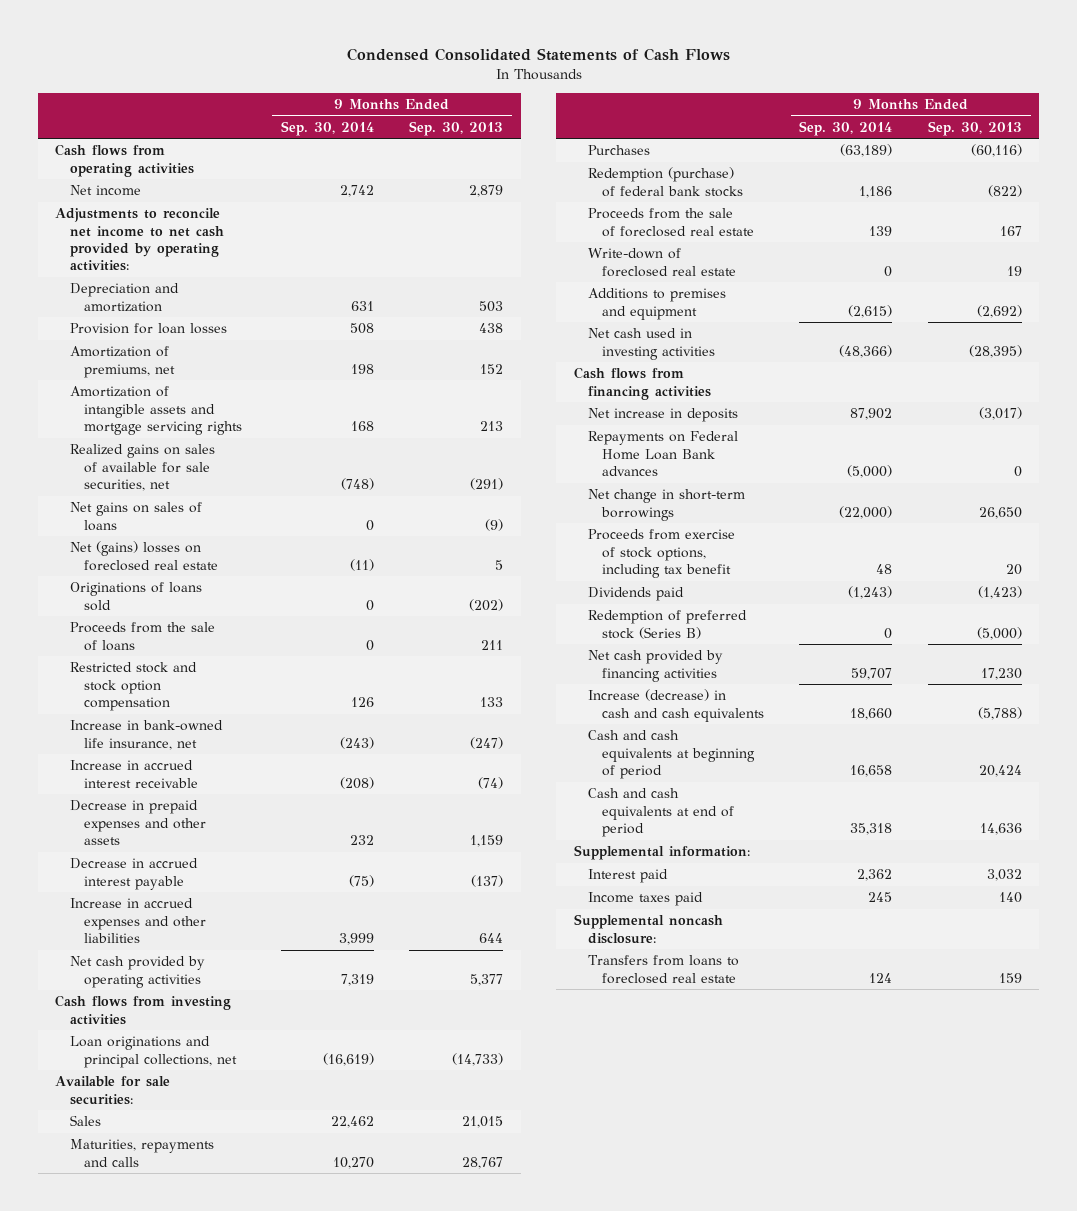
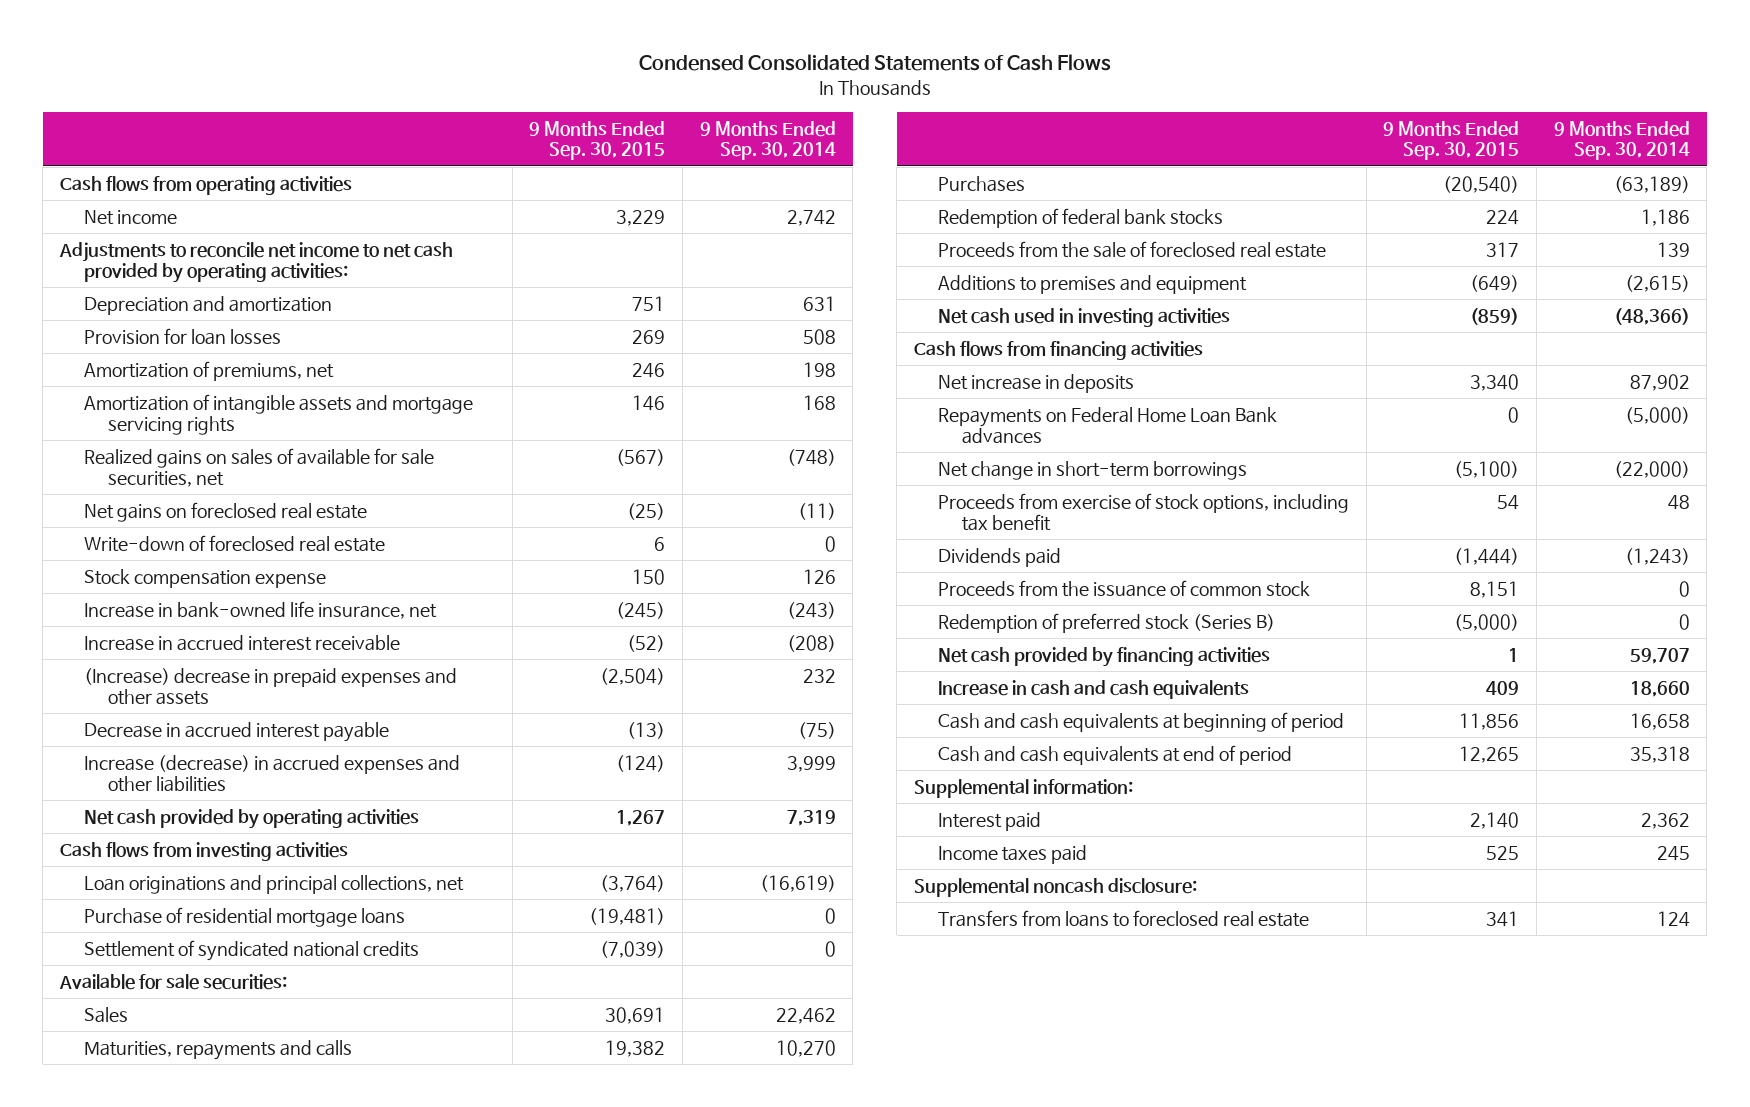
[409,120,504,136] Sep. 30, 2013 -> none
none -> [529,120,666,161] 9 Months Ended Sep. 30, 2015
[69,502,202,531] Net gains on sales of loans -> none
[69,582,202,611] Originations of loans sold -> none
[69,622,215,651] Proceeds from the sale of loans -> none
[69,541,218,571] Net (gains) losses on foreclosed real estate -> [84,502,368,523] Net gains on foreclosed real estate
[588,248,737,277] Write-down of foreclosed real estate -> [84,535,386,553] Write-down of foreclosed real estate
[69,662,197,712] Restricted stock and stock option compensation -> [84,569,327,589] Stock compensation expense
[69,800,206,846] Decrease in prepaid expenses and other assets -> [84,668,458,705] (Increase) decrease in prepaid expenses and other assets
[69,898,206,944] Increase in accrued expenses and other liabilities -> [84,755,461,792] Increase (decrease) in accrued expenses and other liabilities
none -> [84,907,406,928] Purchase of residential mortgage loans
none -> [84,940,420,962] Settlement of syndicated national credits
[588,167,744,197] Redemption (purchase) of federal bank stocks -> [938,208,1224,229] Redemption of federal bank stocks
none -> [938,580,1311,598] Proceeds from the issuance of common stock
[588,689,765,722] Increase (decrease) in cash and cash equivalents -> [938,680,1250,700] Increase in cash and cash equivalents

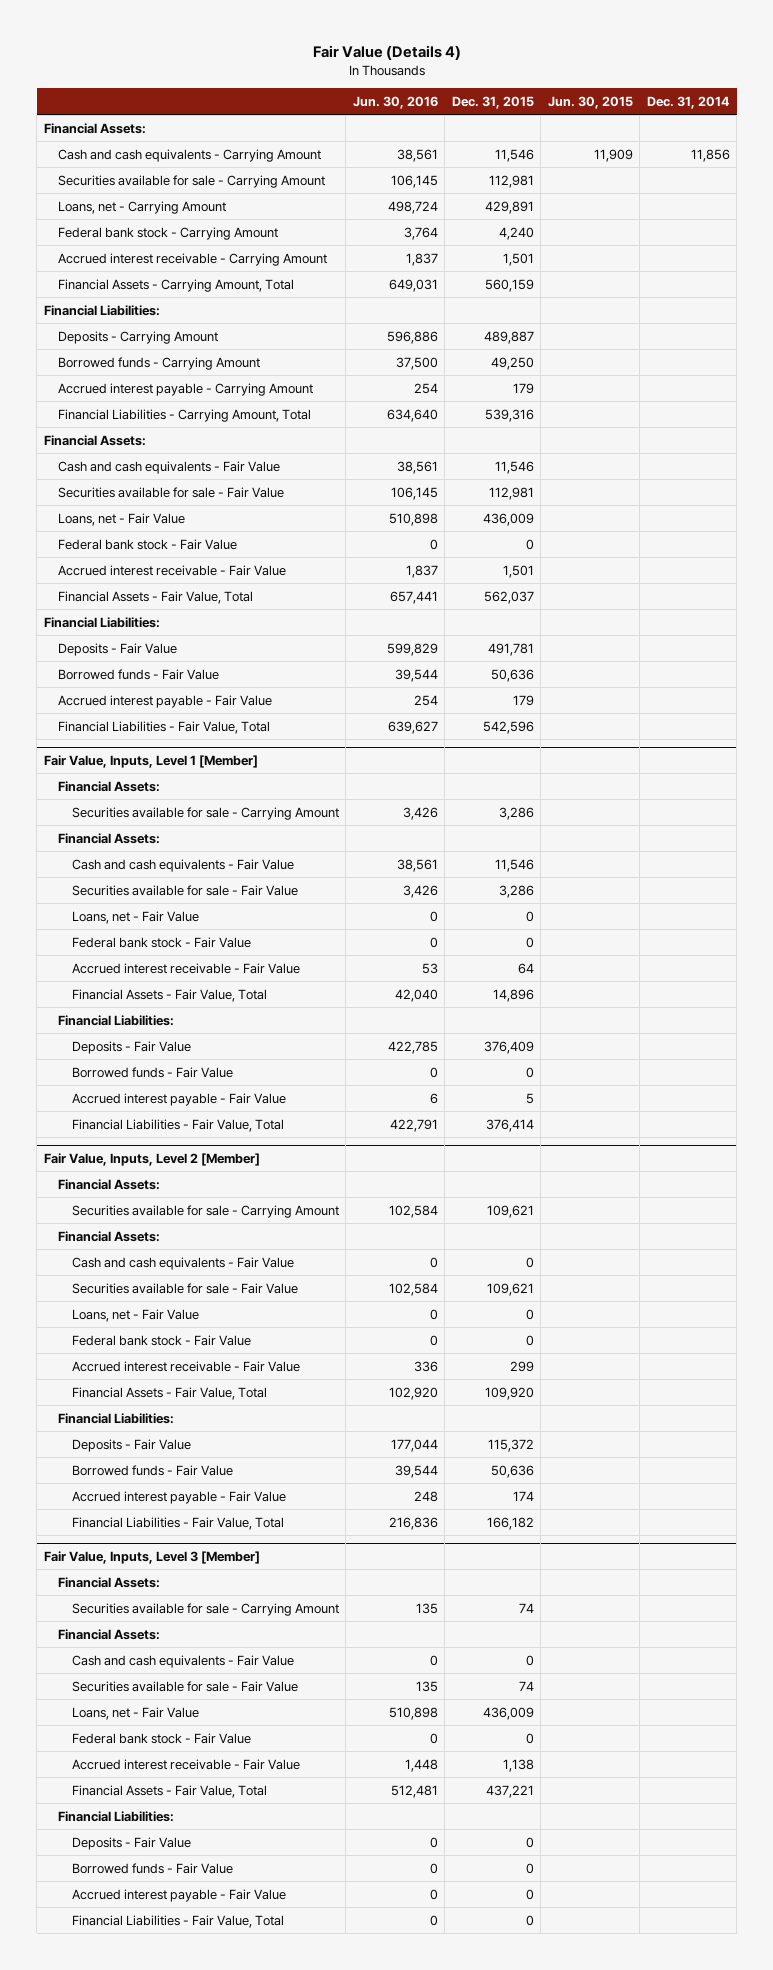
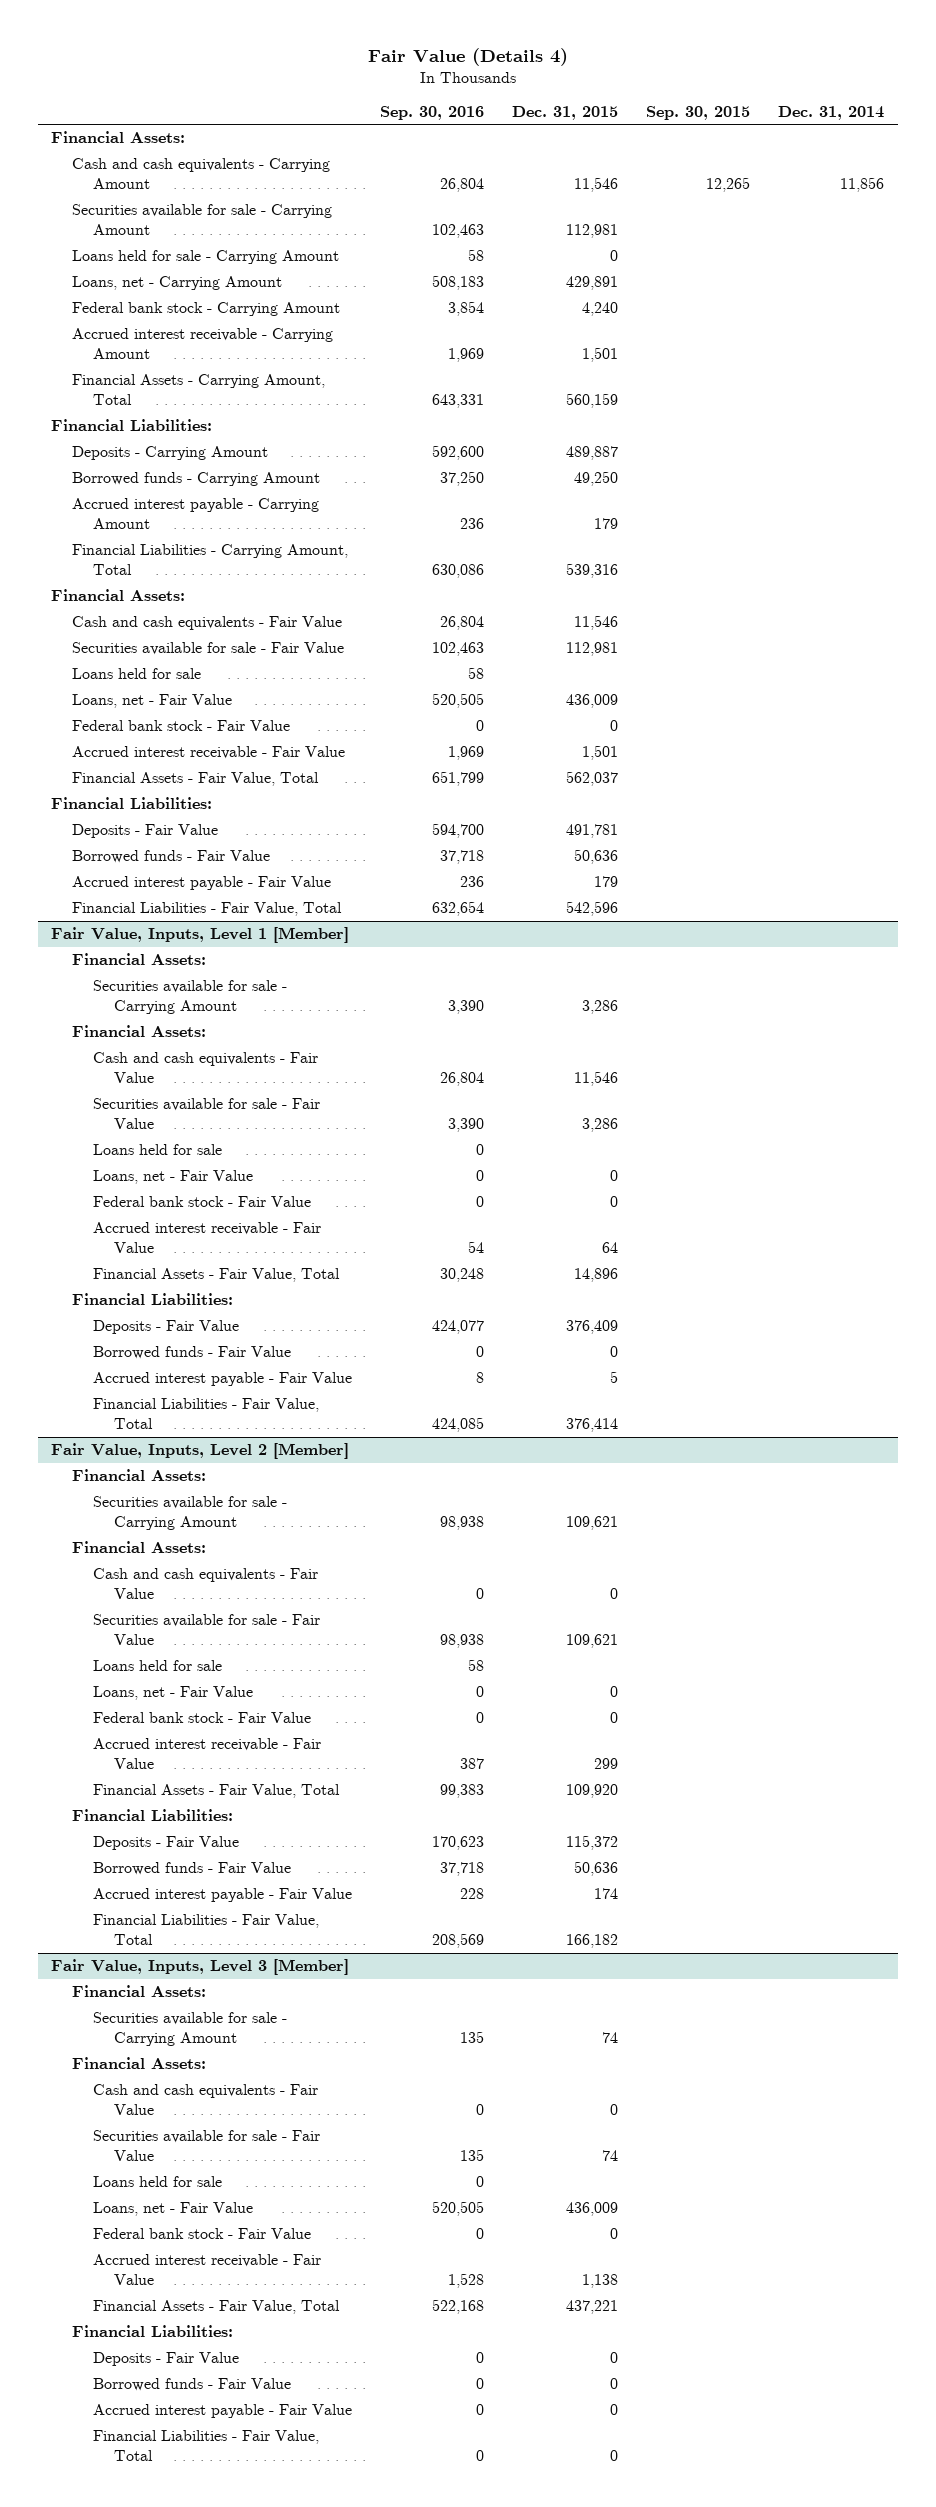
[352,95,438,109] Jun. 30, 2016 -> none
[547,95,633,109] Jun. 30, 2015 -> none
none -> [380,105,485,120] Sep. 30, 2016
none -> [646,105,751,120] Sep. 30, 2015
none -> [72,250,340,265] Loans held for sale - Carrying Amount
none -> [72,668,202,680] Loans held for sale
none -> [93,1144,223,1156] Loans held for sale
none -> [93,1660,223,1672] Loans held for sale
none -> [93,2176,223,2188] Loans held for sale

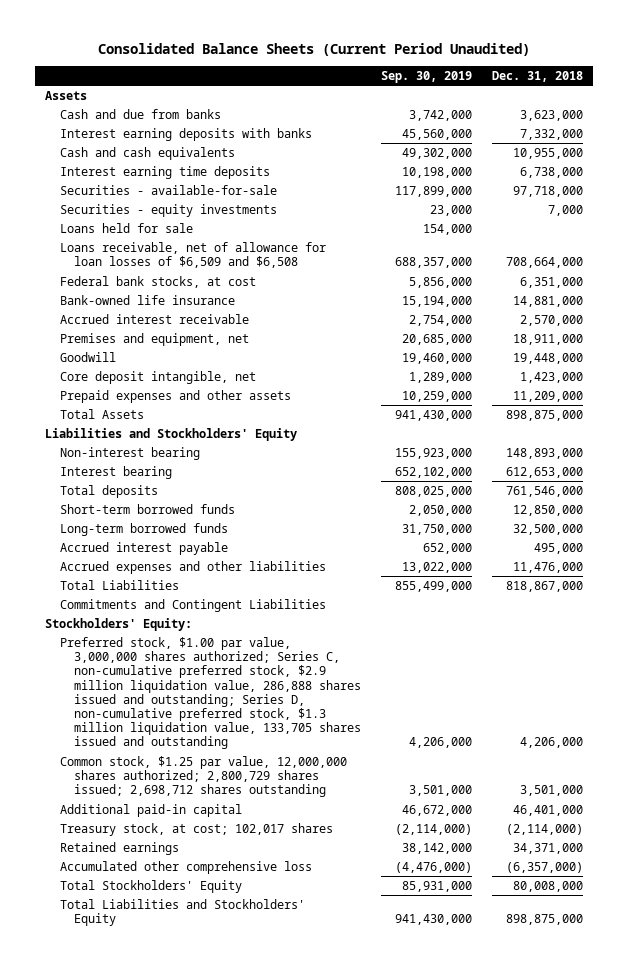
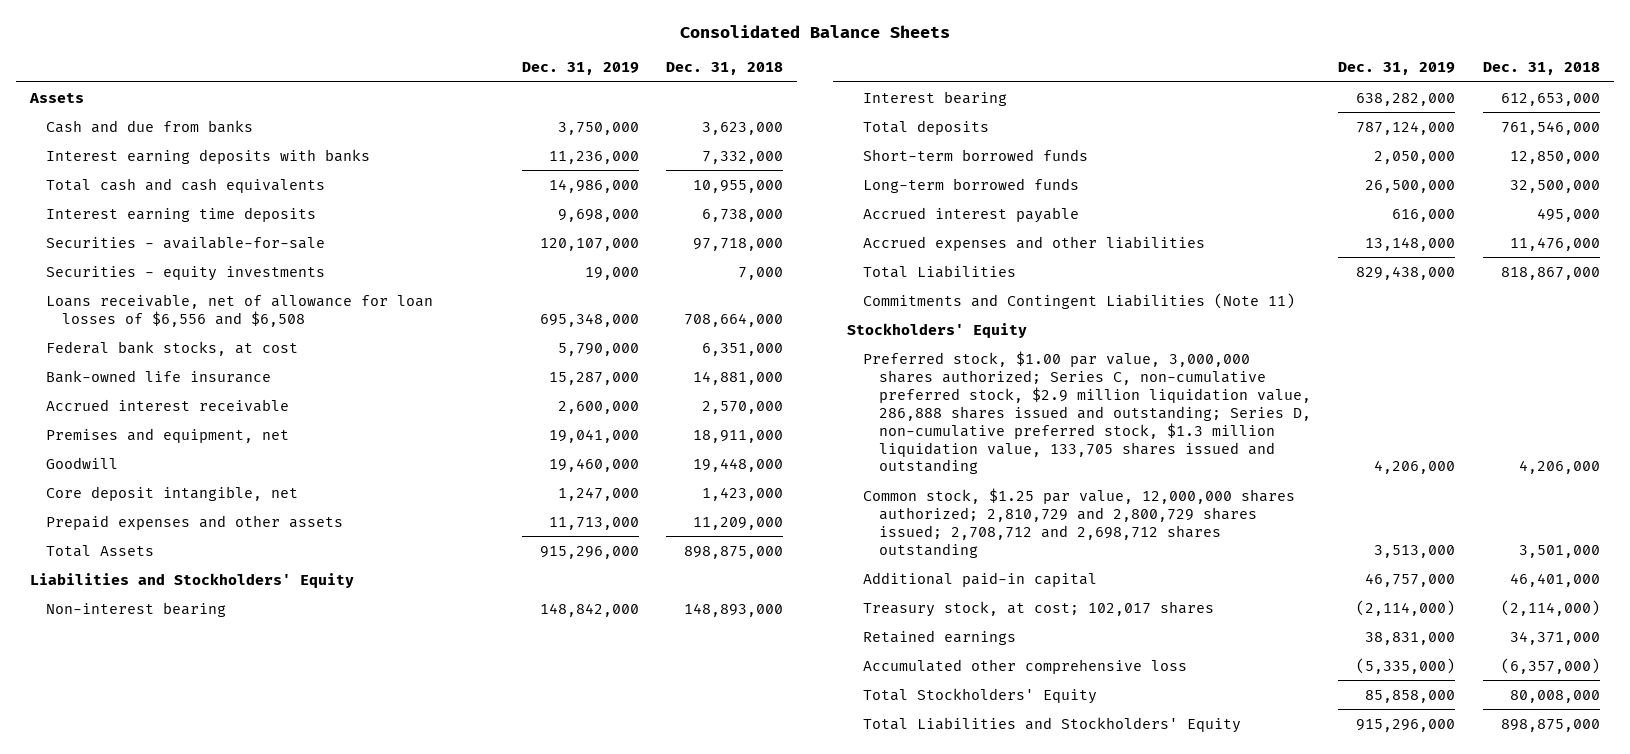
[97,43,530,57] Consolidated Balance Sheets (Current Period Unaudited) -> [679,25,950,39] Consolidated Balance Sheets
[380,71,472,84] Sep. 30, 2019 -> none
none -> [521,62,639,76] Dec. 31, 2019
[59,147,235,161] Cash and cash equivalents -> [45,177,325,193] Total cash and cash equivalents
[59,223,193,234] Loans held for sale -> none
[59,242,326,269] Loans receivable, net of allowance for loan losses of $6,509 and $6,508 -> [45,293,433,327] Loans receivable, net of allowance for loan losses of $6,556 and $6,508
[59,599,326,613] Commitments and Contingent Liabilities -> [862,292,1295,309] Commitments and Contingent Liabilities (Note 11)
[45,618,193,632] Stockholders' Equity: -> [846,322,1027,338] Stockholders' Equity
[59,756,347,798] Common stock, $1.25 par value, 12,000,000 shares authorized; 2,800,729 shares issued; 2,698,712 shares outstanding -> [862,487,1295,558] Common stock, $1.25 par value, 12,000,000 shares authorized; 2,810,729 and 2,800,729 shares issued; 2,708,712 and 2,698,712 shares outstanding

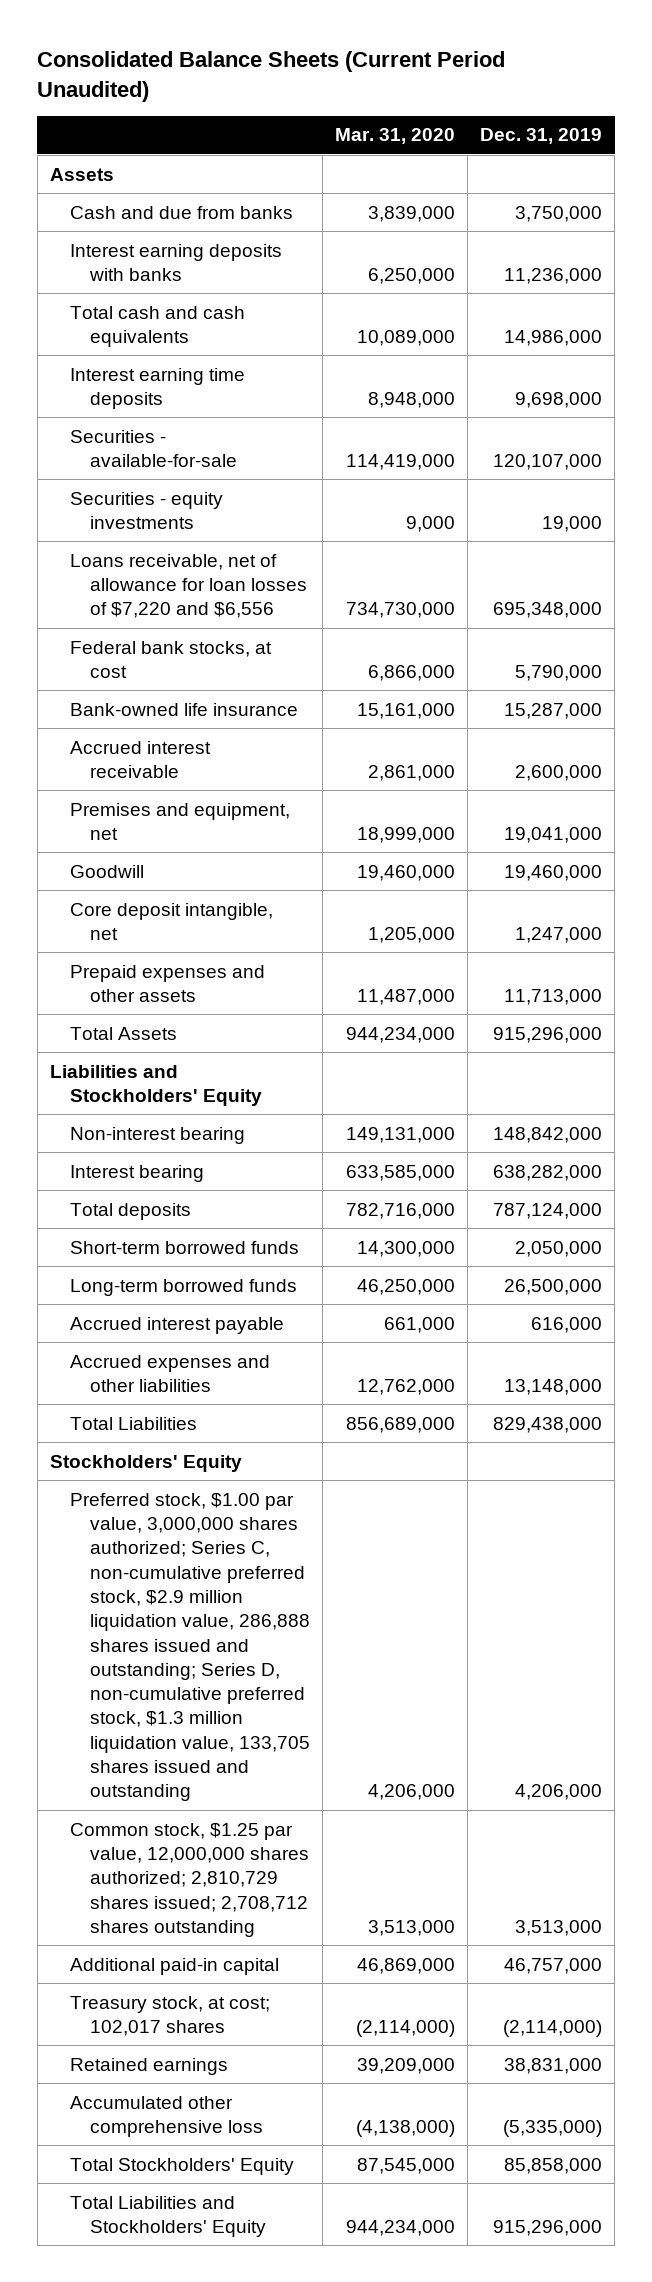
[679,25,950,39] Consolidated Balance Sheets -> [37,51,506,102] Consolidated Balance Sheets (Current Period Unaudited)
[666,62,784,76] Dec. 31, 2018 -> none
none -> [335,128,456,145] Mar. 31, 2020
[45,293,433,327] Loans receivable, net of allowance for loan losses of $6,556 and $6,508 -> [70,553,308,619] Loans receivable, net of allowance for loan losses of $7,220 and $6,556
[862,292,1295,309] Commitments and Contingent Liabilities (Note 11) -> none
[862,487,1295,558] Common stock, $1.25 par value, 12,000,000 shares authorized; 2,810,729 and 2,800,729 shares issued; 2,708,712 and 2,698,712 shares outstanding -> [70,1822,310,1937] Common stock, $1.25 par value, 12,000,000 shares authorized; 2,810,729 shares issued; 2,708,712 shares outstanding

